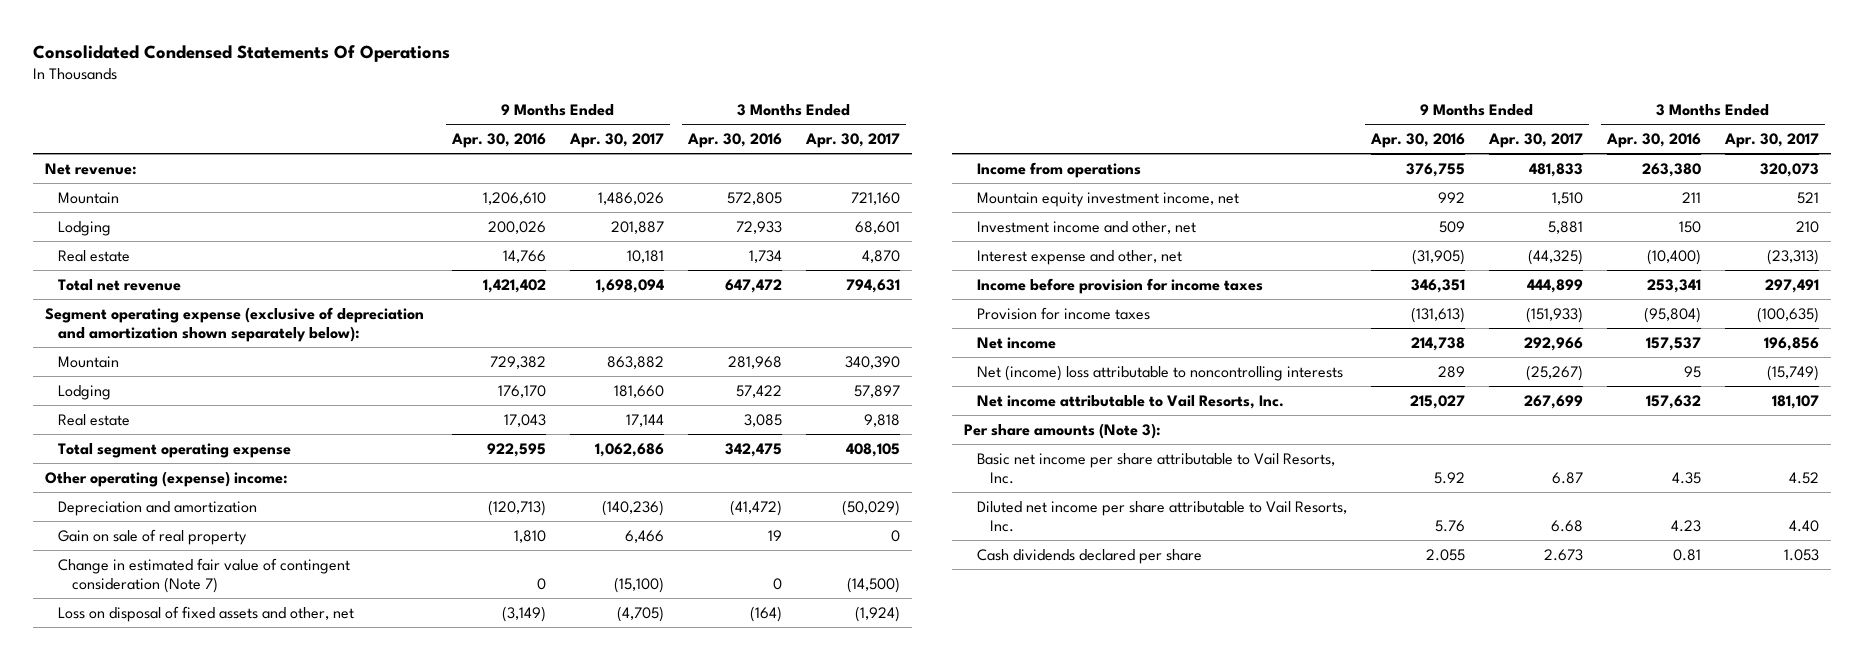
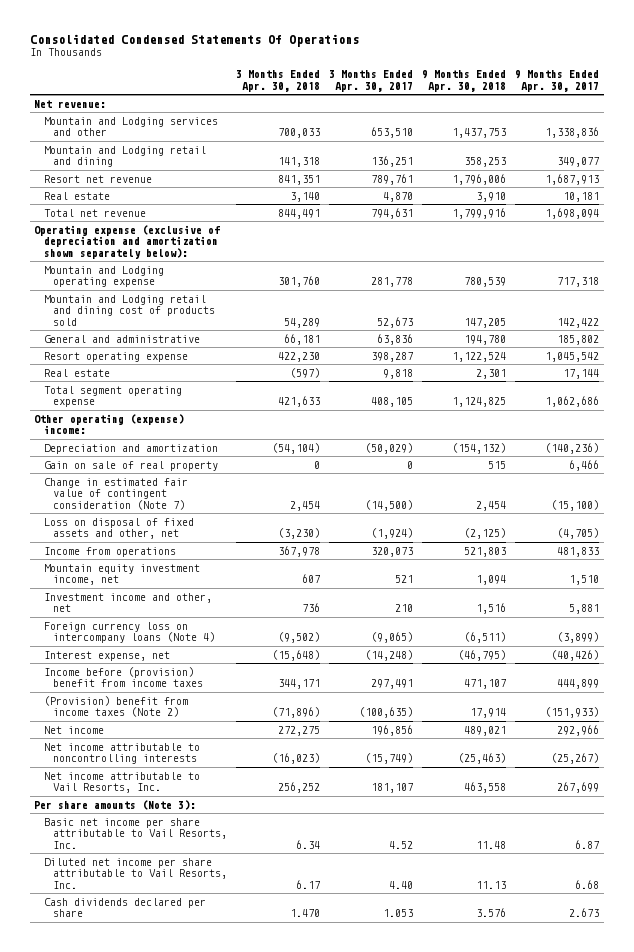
[451,133,547,149] Apr. 30, 2016 -> none
[686,133,782,149] Apr. 30, 2016 -> none
none -> [235,70,320,92] 3 Months Ended Apr. 30, 2018
none -> [422,70,507,92] 9 Months Ended Apr. 30, 2018
[58,191,120,204] Mountain -> none
[58,220,112,236] Lodging -> none
none -> [43,116,218,137] Mountain and Lodging services and other
none -> [43,145,206,168] Mountain and Lodging retail and dining
none -> [43,174,152,183] Resort net revenue
[58,355,120,368] Mountain -> none
[58,384,112,400] Lodging -> none
[44,306,424,342] Segment operating expense (exclusive of depreciation and amortization shown separately below): -> [34,224,221,259] Operating expense (exclusive of depreciation and amortization shown separately below):
none -> [43,265,164,288] Mountain and Lodging operating expense
none -> [43,294,215,326] Mountain and Lodging retail and dining cost of products sold
none -> [43,334,200,343] General and administrative
none -> [43,351,188,362] Resort operating expense
none -> [43,621,215,644] Foreign currency loss on intercompany loans (Note 4)
[977,249,1183,265] Interest expense and other, net -> [43,650,170,661] Interest expense, net
[1527,248,1583,265] (44,325) -> [551,649,600,661] (40,426)
[1766,248,1819,265] (23,313) -> [365,649,414,661] (14,248)
[977,277,1264,294] Income before provision for income taxes -> [43,666,203,688] Income before (provision) benefit from income taxes
[977,306,1151,320] Provision for income taxes -> [43,695,188,718] (Provision) benefit from income taxes (Note 2)
[977,364,1344,381] Net (income) loss attributable to noncontrolling interests -> [43,742,200,765] Net income attributable to noncontrolling interests

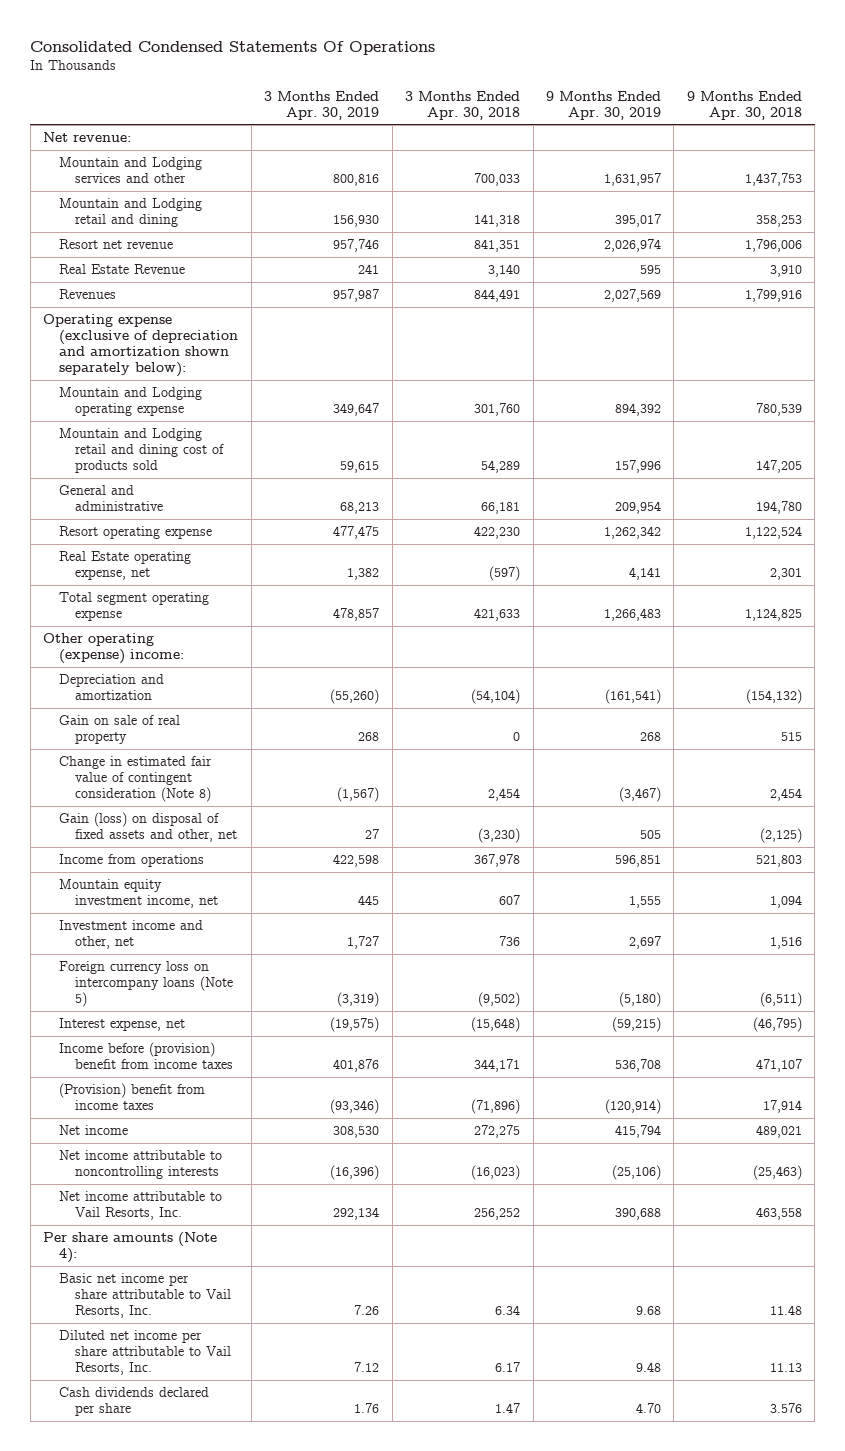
[329,70,414,92] 3 Months Ended Apr. 30, 2017 -> none
[515,70,600,92] 9 Months Ended Apr. 30, 2017 -> none
none -> [264,90,380,120] 3 Months Ended Apr. 30, 2019
none -> [546,90,662,120] 9 Months Ended Apr. 30, 2019
[43,191,110,200] Real estate -> [59,264,186,275] Real Estate Revenue
[43,208,146,217] Total net revenue -> [59,289,117,300] Revenues
[43,368,110,377] Real estate -> [59,551,192,581] Real Estate operating expense, net
[43,477,188,510] Change in estimated fair value of contingent consideration (Note 7) -> [59,756,213,803] Change in estimated fair value of contingent consideration (Note 8)
[43,517,194,540] Loss on disposal of fixed assets and other, net -> [59,812,238,843] Gain (loss) on disposal of fixed assets and other, net
[43,621,215,644] Foreign currency loss on intercompany loans (Note 4) -> [59,961,234,1008] Foreign currency loss on intercompany loans (Note 5)
[43,695,188,718] (Provision) benefit from income taxes (Note 2) -> [59,1083,206,1111] (Provision) benefit from income taxes
[34,799,197,810] Per share amounts (Note 3): -> [43,1232,218,1264] Per share amounts (Note 4):
[289,909,320,918] 1.470 -> [495,1403,521,1414] 1.47

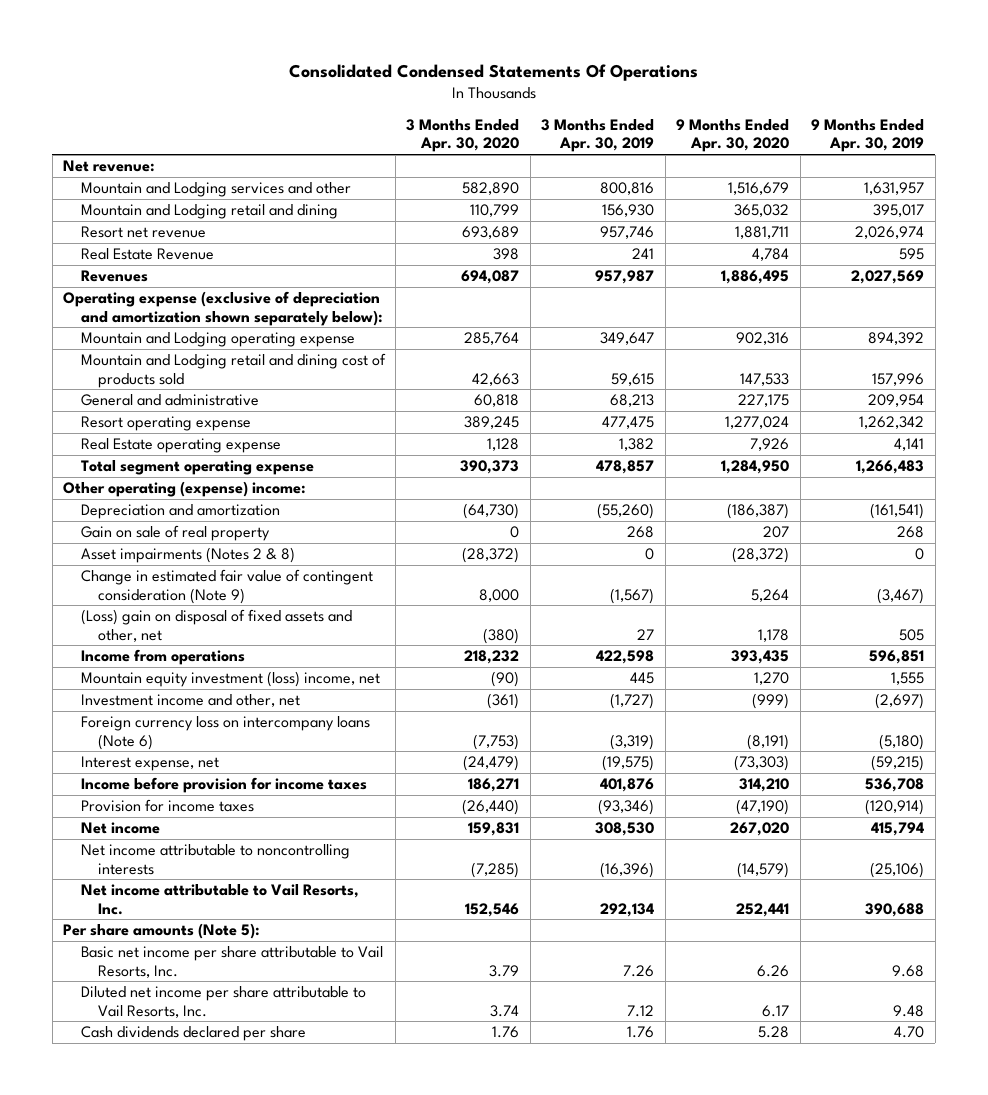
[405,90,521,120] 3 Months Ended Apr. 30, 2018 -> none
[686,90,802,120] 9 Months Ended Apr. 30, 2018 -> none
none -> [406,119,520,153] 3 Months Ended Apr. 30, 2020
none -> [676,119,790,153] 9 Months Ended Apr. 30, 2020
[59,551,192,581] Real Estate operating expense, net -> [80,438,281,454] Real Estate operating expense
none -> [80,547,295,564] Asset impairments (Notes 2 & 8)
[59,756,213,803] Change in estimated fair value of contingent consideration (Note 8) -> [80,569,373,604] Change in estimated fair value of contingent consideration (Note 9)
[59,812,238,843] Gain (loss) on disposal of fixed assets and other, net -> [80,609,352,642] (Loss) gain on disposal of fixed assets and other, net
[59,879,219,909] Mountain equity investment income, net -> [80,671,380,688] Mountain equity investment (loss) income, net
[347,936,380,950] 1,727 -> [610,693,655,710] (1,727)
[629,936,662,950] 2,697 -> [875,693,925,710] (2,697)
[59,961,234,1008] Foreign currency loss on intercompany loans (Note 5) -> [80,716,370,750] Foreign currency loss on intercompany loans (Note 6)
[59,1042,234,1070] Income before (provision) benefit from income taxes -> [80,777,367,794] Income before provision for income taxes
[59,1083,206,1111] (Provision) benefit from income taxes -> [80,799,254,813] Provision for income taxes
[43,1232,218,1264] Per share amounts (Note 4): -> [63,923,261,940] Per share amounts (Note 5):

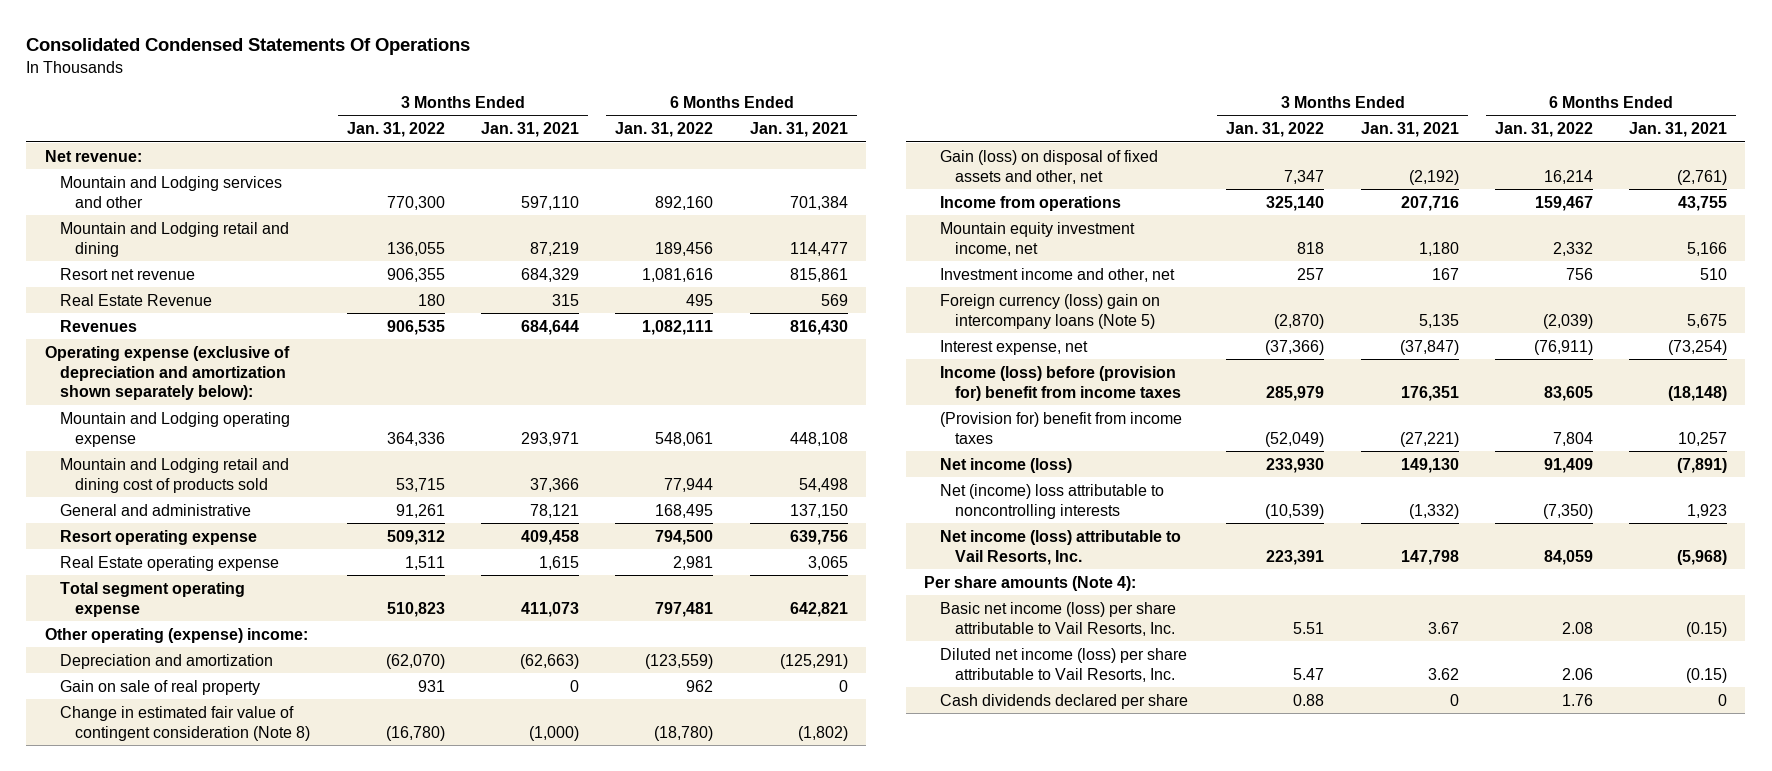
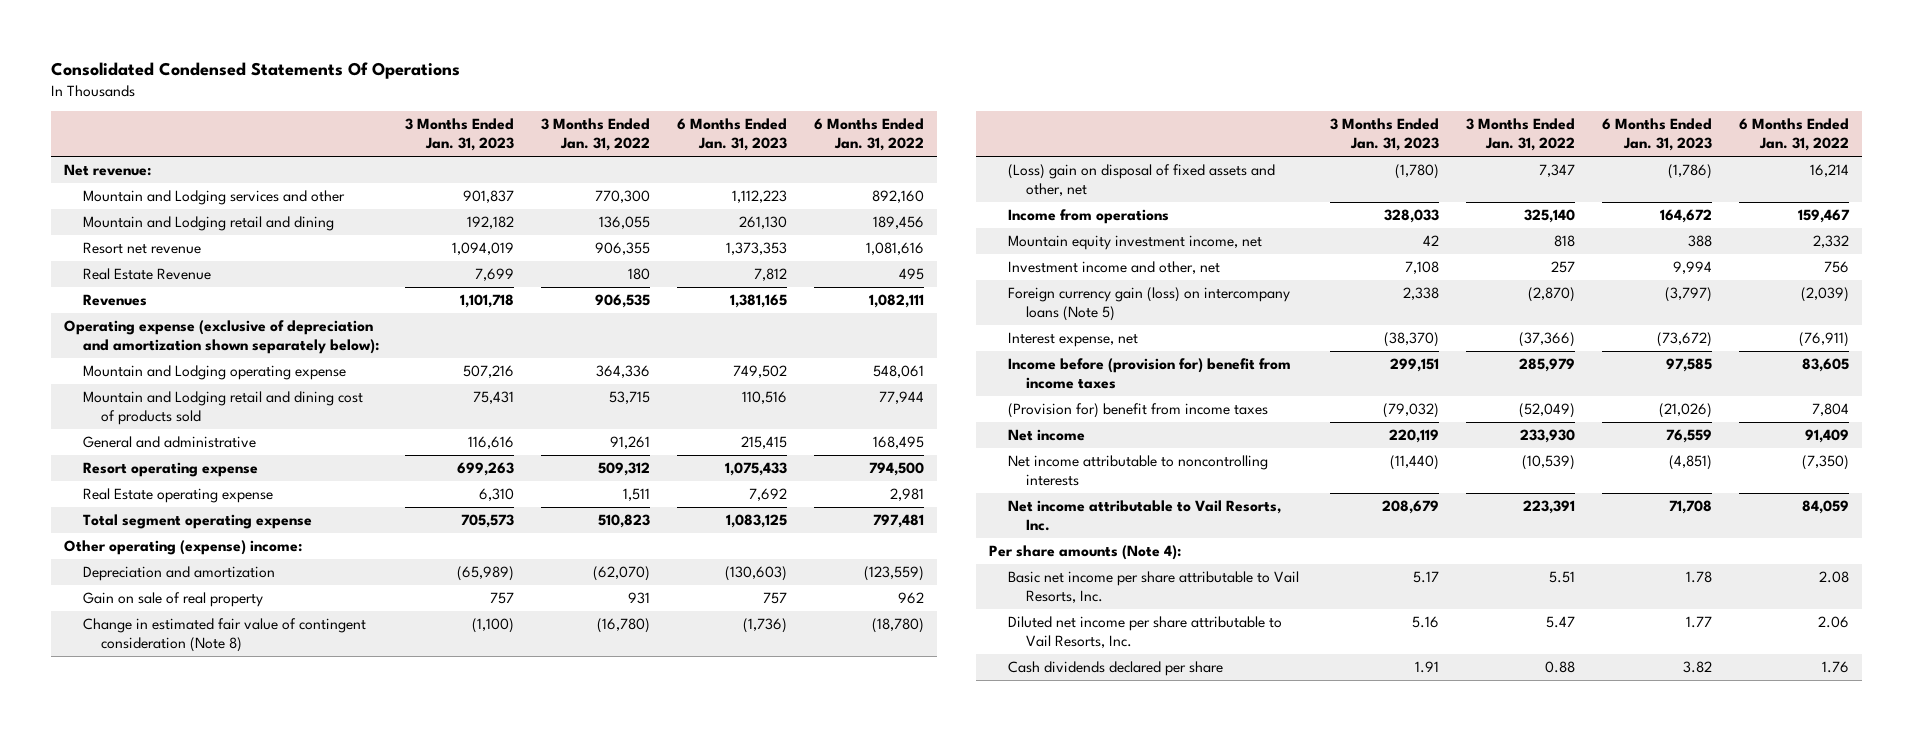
[481,122,580,138] Jan. 31, 2021 -> none
[749,122,848,138] Jan. 31, 2021 -> none
none -> [405,118,515,152] 3 Months Ended Jan. 31, 2023
none -> [676,118,787,152] 6 Months Ended Jan. 31, 2023
[939,149,1158,184] Gain (loss) on disposal of fixed assets and other, net -> [1007,164,1275,196] (Loss) gain on disposal of fixed assets and other, net
[939,293,1160,329] Foreign currency (loss) gain on intercompany loans (Note 5) -> [1007,287,1290,321] Foreign currency gain (loss) on intercompany loans (Note 5)
[939,365,1182,401] Income (loss) before (provision for) benefit from income taxes -> [1007,358,1291,389] Income before (provision for) benefit from income taxes
[939,457,1072,473] Net income (loss) -> [1007,429,1085,442] Net income
[939,483,1164,519] Net (income) loss attributable to noncontrolling interests -> [1007,455,1268,486] Net income attributable to noncontrolling interests
[939,529,1181,565] Net income (loss) attributable to Vail Resorts, Inc. -> [1007,500,1281,531] Net income attributable to Vail Resorts, Inc.
[939,601,1176,636] Basic net income (loss) per share attributable to Vail Resorts, Inc. -> [1007,571,1299,603] Basic net income per share attributable to Vail Resorts, Inc.
[939,647,1187,682] Diluted net income (loss) per share attributable to Vail Resorts, Inc. -> [1007,616,1282,648] Diluted net income per share attributable to Vail Resorts, Inc.

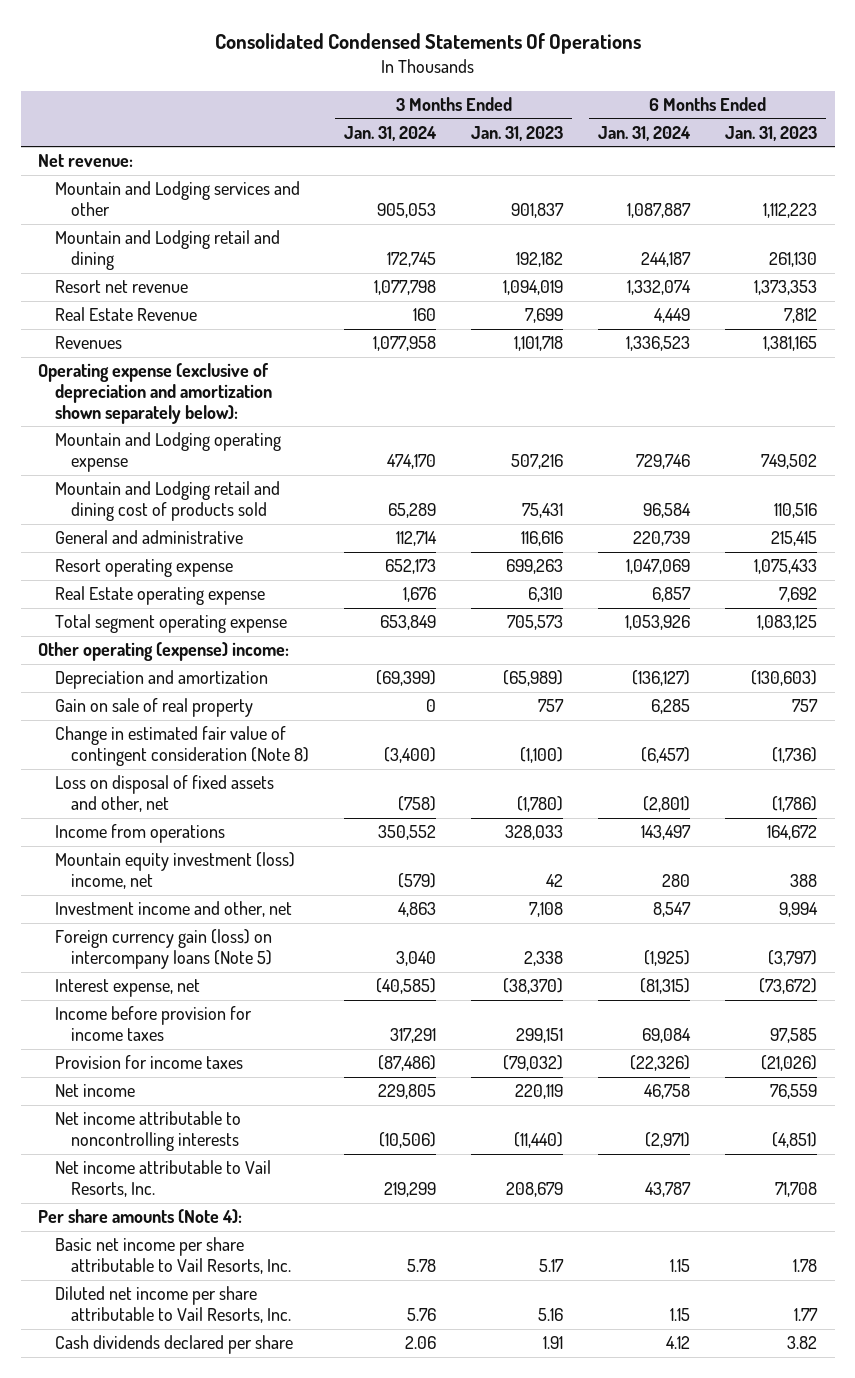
[541,118,651,152] 3 Months Ended Jan. 31, 2022 -> none
[813,118,924,152] 6 Months Ended Jan. 31, 2022 -> none
none -> [344,125,438,141] Jan. 31, 2024
none -> [598,125,692,141] Jan. 31, 2024
[1007,164,1275,196] (Loss) gain on disposal of fixed assets and other, net -> [54,775,274,813] Loss on disposal of fixed assets and other, net
[1007,235,1262,251] Mountain equity investment income, net -> [54,852,295,890] Mountain equity investment (loss) income, net
[1007,358,1291,389] Income before (provision for) benefit from income taxes -> [54,1006,252,1042] Income before provision for income taxes
[1007,403,1268,419] (Provision for) benefit from income taxes -> [54,1055,243,1070] Provision for income taxes

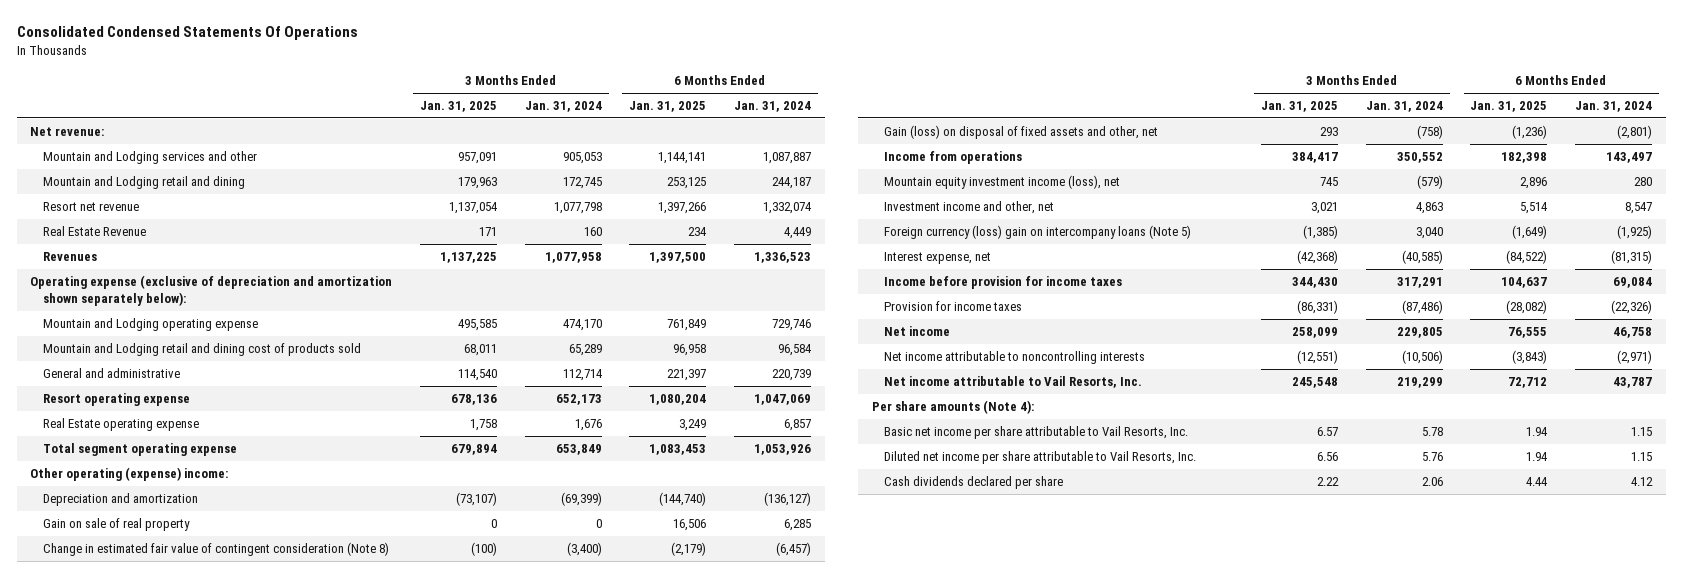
[471,125,564,141] Jan. 31, 2023 -> none
[725,125,818,141] Jan. 31, 2023 -> none
none -> [420,101,498,113] Jan. 31, 2025
none -> [629,101,707,113] Jan. 31, 2025
[54,775,274,813] Loss on disposal of fixed assets and other, net -> [883,125,1158,140] Gain (loss) on disposal of fixed assets and other, net
[54,852,295,890] Mountain equity investment (loss) income, net -> [883,175,1120,190] Mountain equity investment income (loss), net
[54,929,273,970] Foreign currency gain (loss) on intercompany loans (Note 5) -> [883,225,1191,240] Foreign currency (loss) gain on intercompany loans (Note 5)

